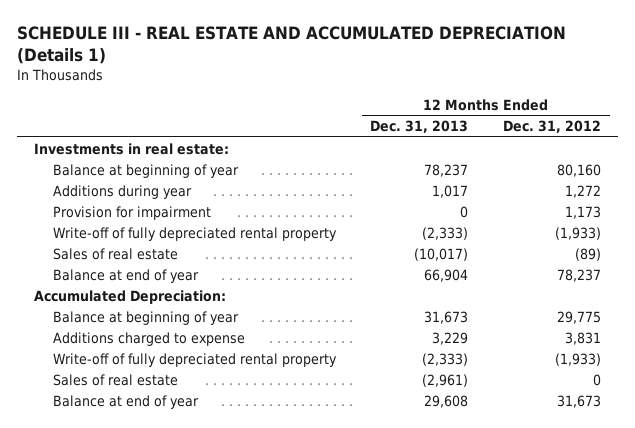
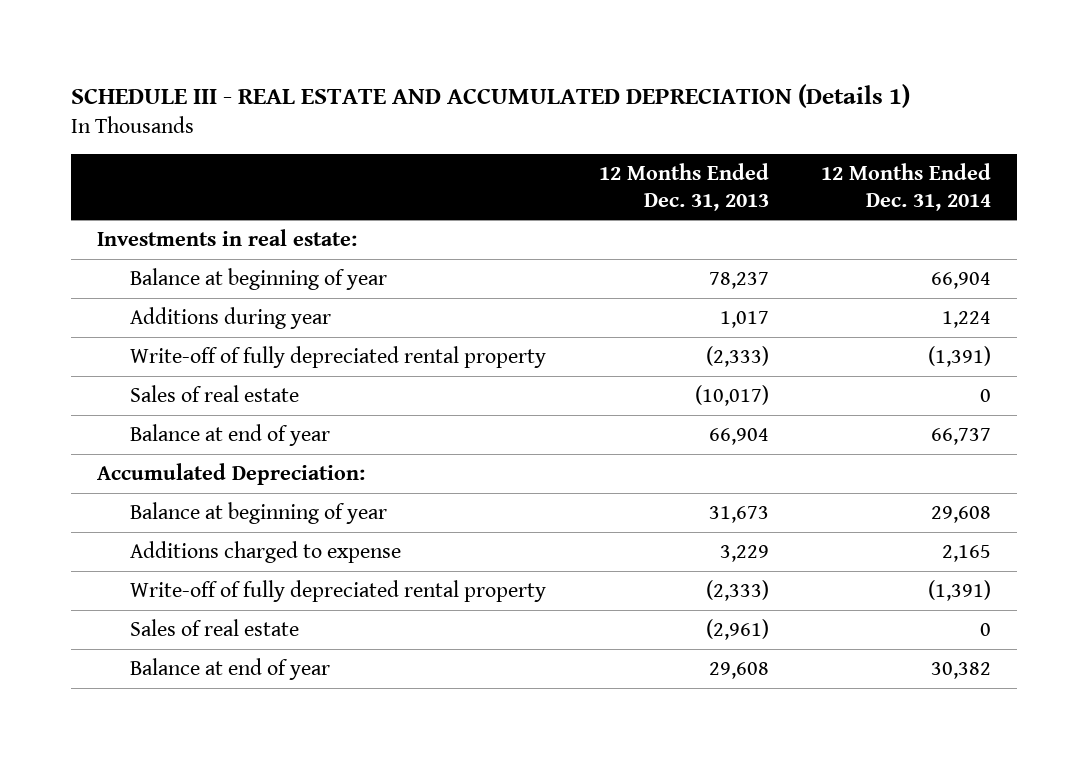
[502,120,601,134] Dec. 31, 2012 -> none
none -> [820,162,991,211] 12 Months Ended Dec. 31, 2014
[52,205,211,220] Provision for impairment -> none

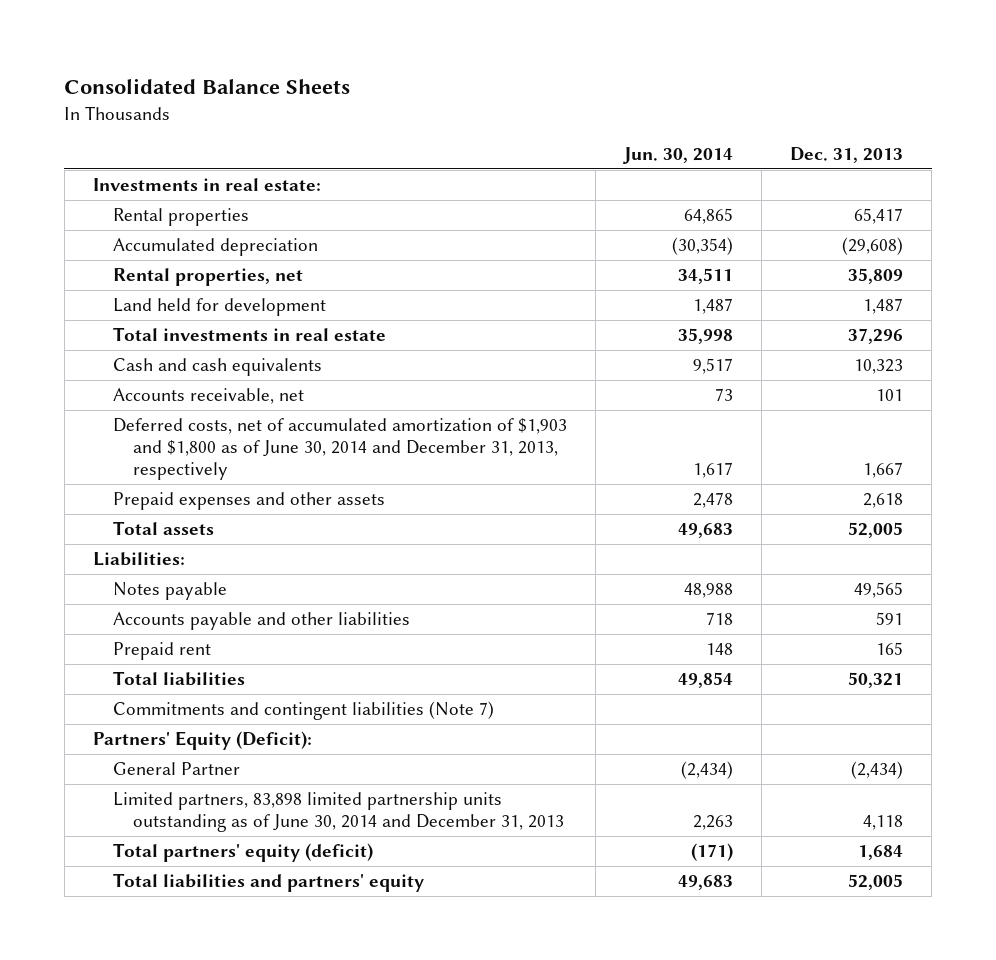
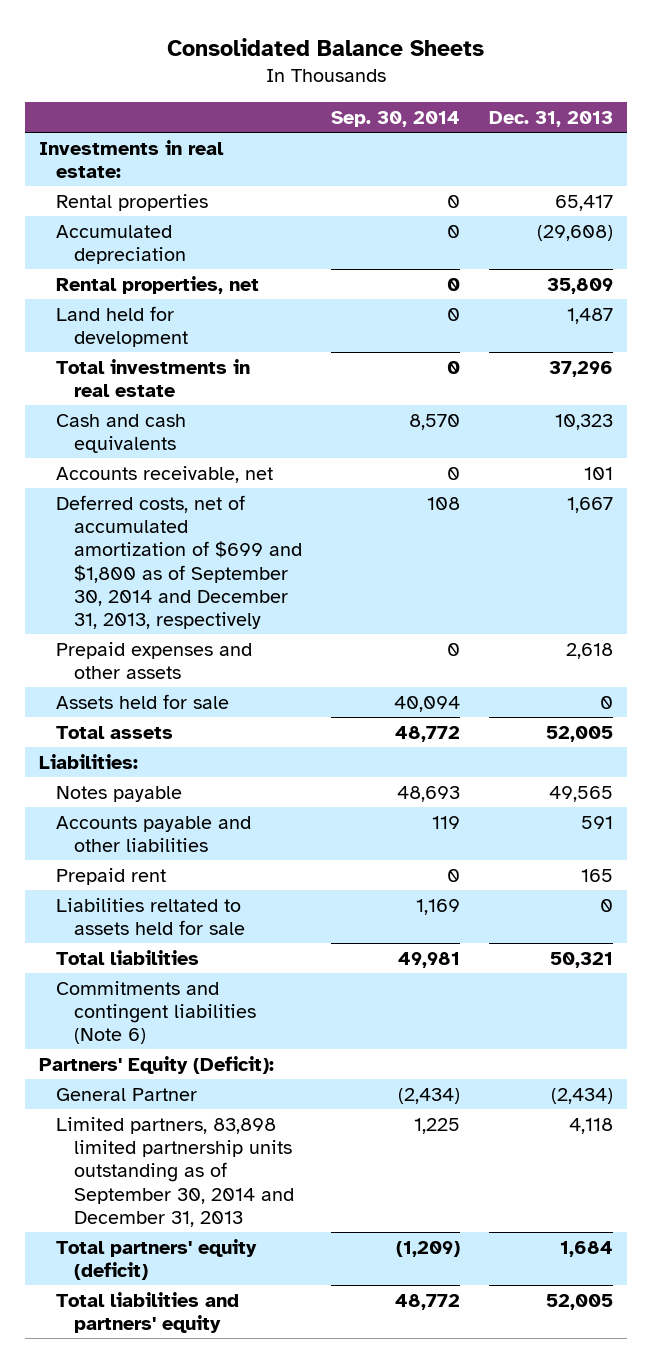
[622,147,733,165] Jun. 30, 2014 -> none
none -> [330,110,460,127] Sep. 30, 2014
[112,418,567,481] Deferred costs, net of accumulated amortization of $1,903 and $1,800 as of June 30, 2014 and December 31, 2013, respectively -> [56,494,302,630] Deferred costs, net of accumulated amortization of $699 and $1,800 as of September 30, 2014 and December 31, 2013, respectively
none -> [56,693,230,709] Assets held for sale
none -> [56,897,245,935] Liabilities reltated to assets held for sale
[112,701,494,721] Commitments and contingent liabilities (Note 7) -> [56,980,256,1045] Commitments and contingent liabilities (Note 6)
[112,792,564,833] Limited partners, 83,898 limited partnership units outstanding as of June 30, 2014 and December 31, 2013 -> [56,1116,294,1227] Limited partners, 83,898 limited partnership units outstanding as of September 30, 2014 and December 31, 2013

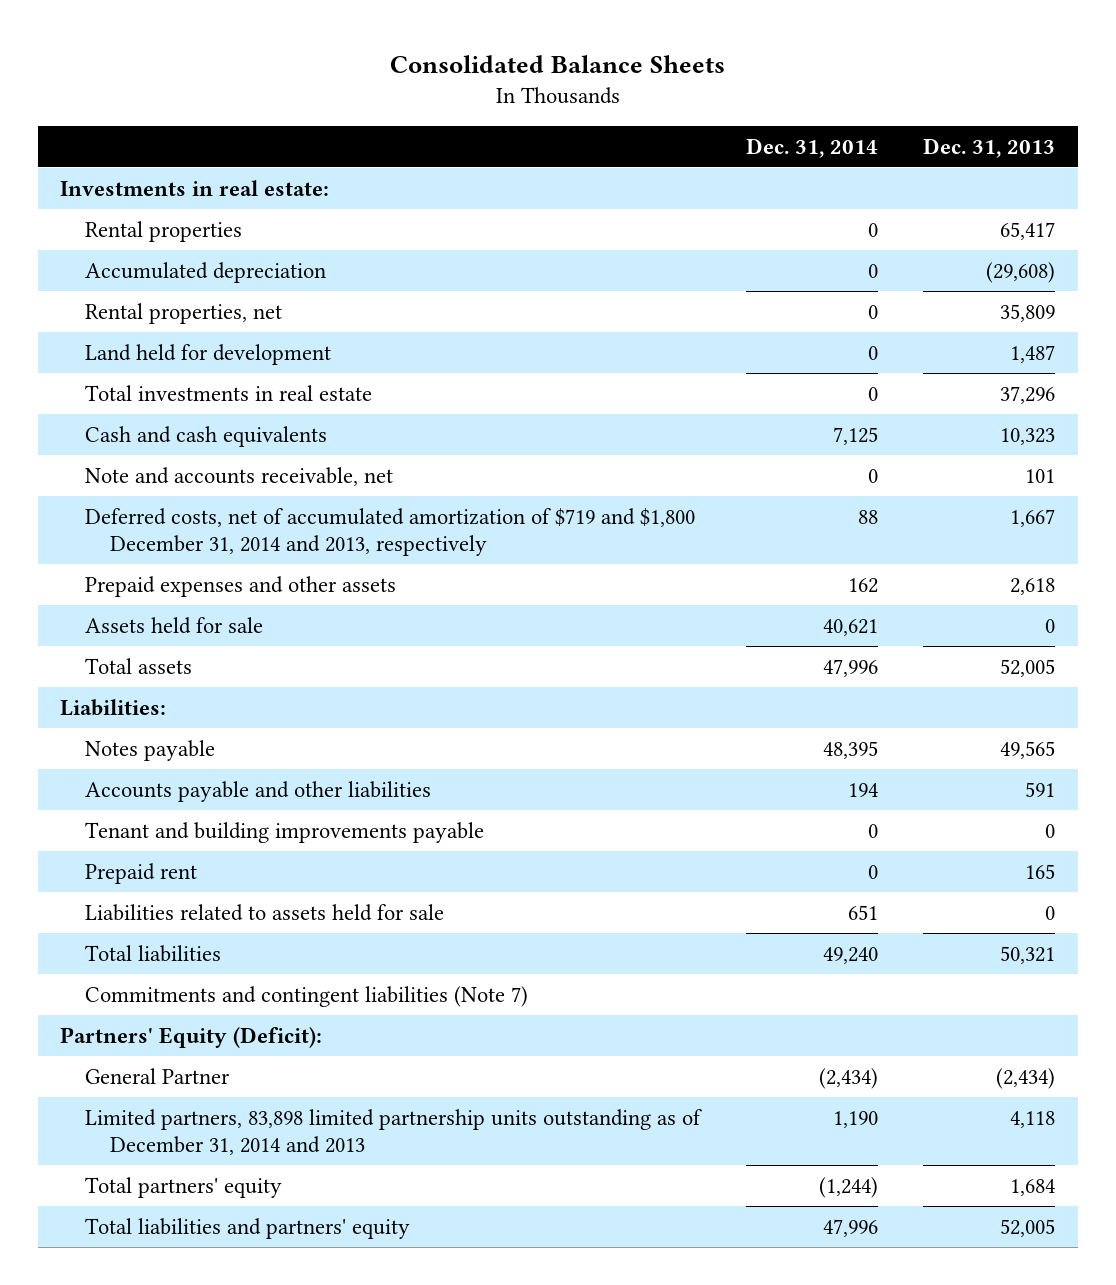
[330,110,460,127] Sep. 30, 2014 -> none
none -> [745,137,878,158] Dec. 31, 2014
[56,465,274,483] Accounts receivable, net -> [85,466,394,486] Note and accounts receivable, net
[56,494,302,630] Deferred costs, net of accumulated amortization of $699 and $1,800 as of September 30, 2014 and December 31, 2013, respectively -> [85,507,696,556] Deferred costs, net of accumulated amortization of $719 and $1,800 December 31, 2014 and 2013, respectively
none -> [85,821,485,843] Tenant and building improvements payable
[56,897,245,935] Liabilities reltated to assets held for sale -> [85,903,445,921] Liabilities related to assets held for sale
[56,980,256,1045] Commitments and contingent liabilities (Note 6) -> [85,985,529,1007] Commitments and contingent liabilities (Note 7)
[56,1116,294,1227] Limited partners, 83,898 limited partnership units outstanding as of September 30, 2014 and December 31, 2013 -> [85,1108,703,1155] Limited partners, 83,898 limited partnership units outstanding as of December 31, 2014 and 2013
[56,1238,258,1280] Total partners' equity (deficit) -> [85,1176,283,1198] Total partners' equity

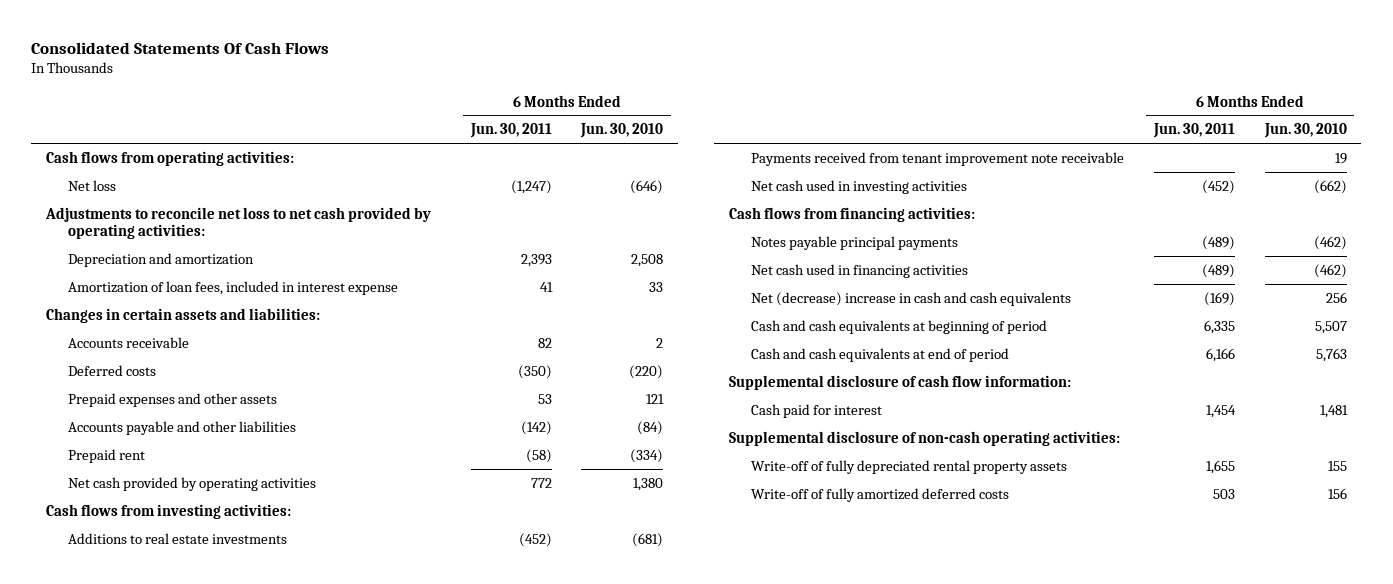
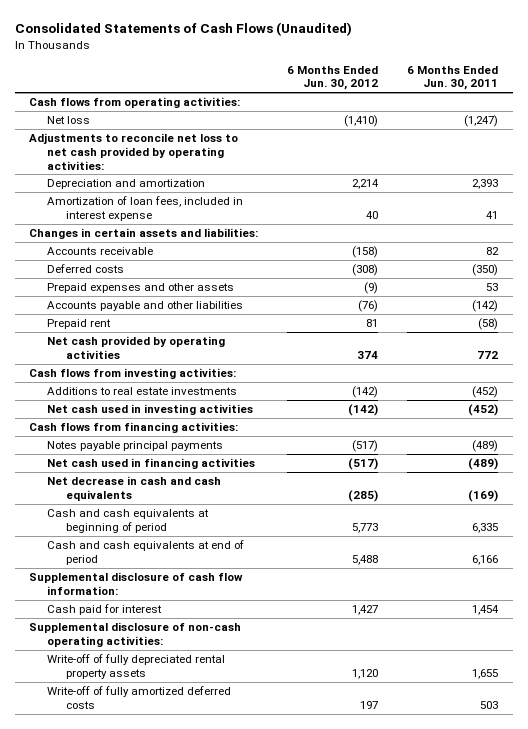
[31,41,330,54] Consolidated Statements Of Cash Flows -> [14,22,352,37] Consolidated Statements of Cash Flows (Unaudited)
[580,123,664,139] Jun. 30, 2010 -> none
none -> [287,65,379,91] 6 Months Ended Jun. 30, 2012
[751,151,1125,166] Payments received from tenant improvement note receivable -> none
[751,291,1072,306] Net (decrease) increase in cash and cash equivalents -> [47,476,222,501] Net decrease in cash and cash equivalents

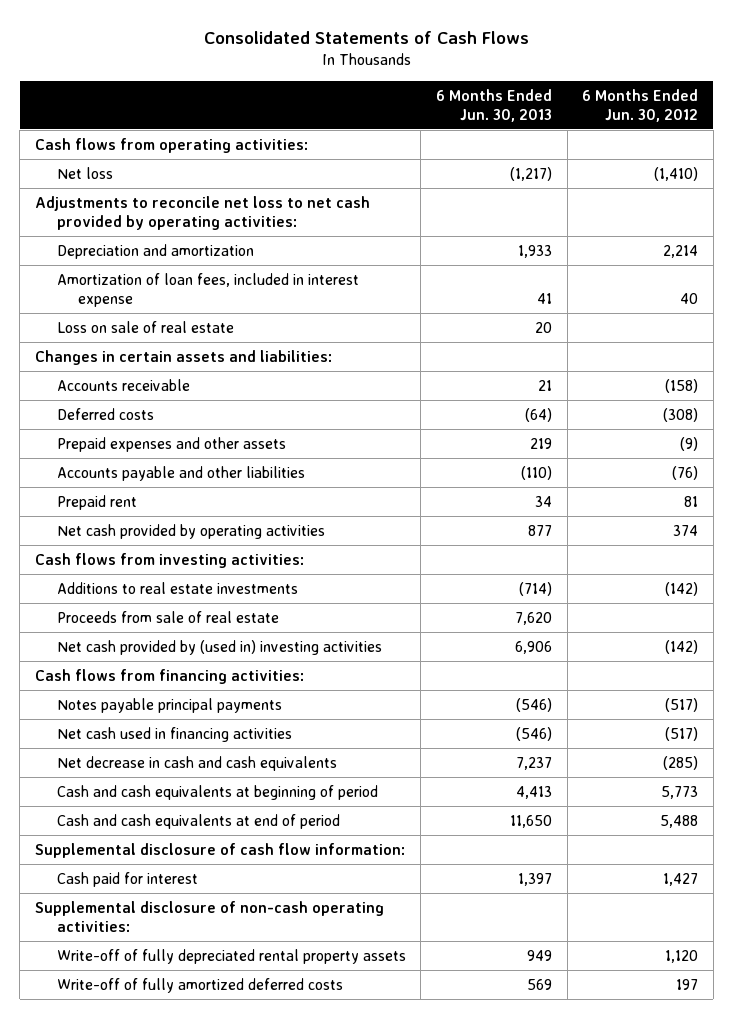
[14,22,352,37] Consolidated Statements of Cash Flows (Unaudited) -> [203,31,529,45] Consolidated Statements of Cash Flows
[407,65,499,91] 6 Months Ended Jun. 30, 2011 -> none
none -> [435,88,552,122] 6 Months Ended Jun. 30, 2013
none -> [56,320,234,333] Loss on sale of real estate
none -> [56,610,279,623] Proceeds from sale of real estate
[47,404,254,416] Net cash used in investing activities -> [56,639,382,655] Net cash provided by (used in) investing activities

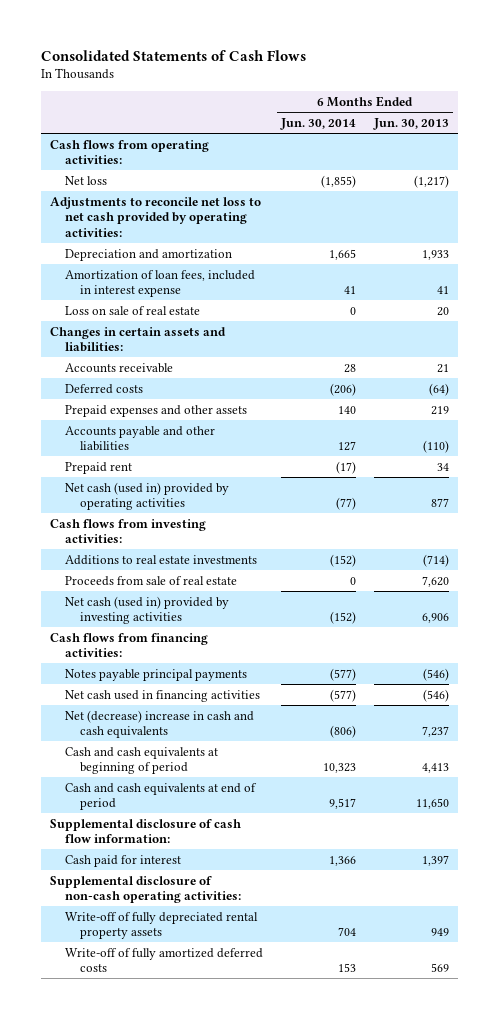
[582,88,699,122] 6 Months Ended Jun. 30, 2012 -> none
none -> [280,118,357,131] Jun. 30, 2014
[56,523,325,539] Net cash provided by operating activities -> [65,481,230,511] Net cash (used in) provided by operating activities
[56,639,382,655] Net cash provided by (used in) investing activities -> [65,595,230,625] Net cash (used in) provided by investing activities
[56,755,337,771] Net decrease in cash and cash equivalents -> [65,709,255,739] Net (decrease) increase in cash and cash equivalents

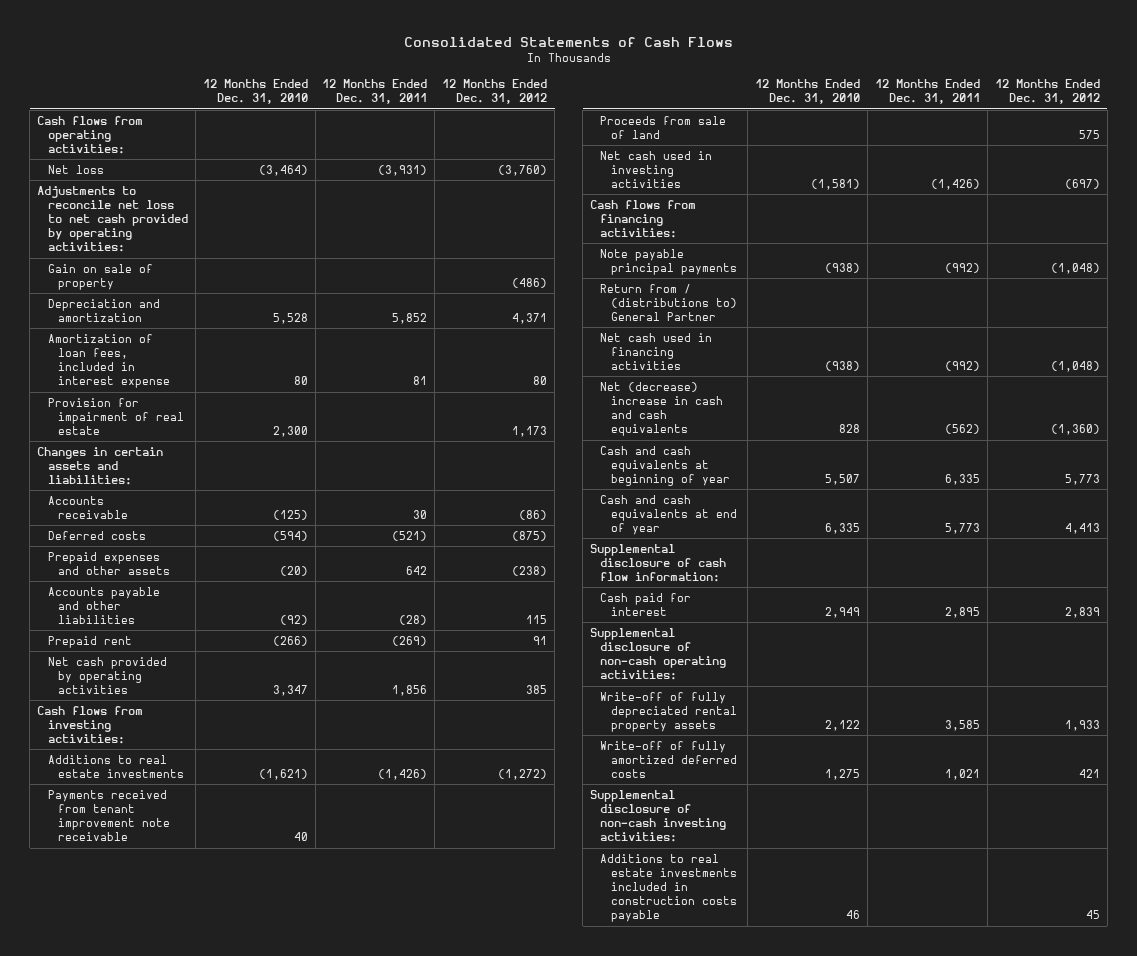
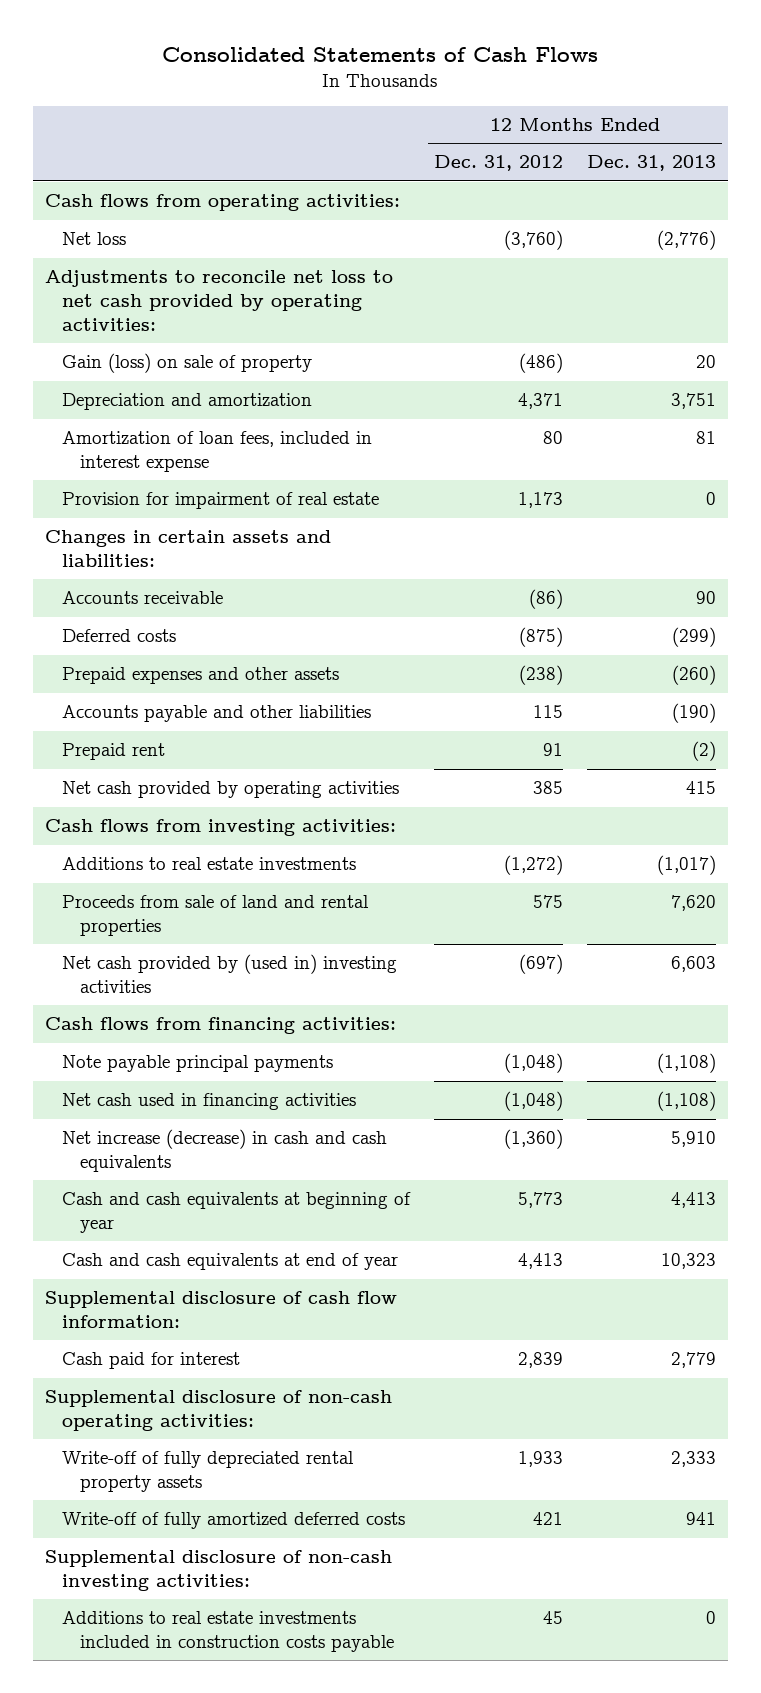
[202,79,308,105] 12 Months Ended Dec. 31, 2010 -> none
[322,79,428,105] 12 Months Ended Dec. 31, 2011 -> none
none -> [587,155,717,172] Dec. 31, 2013
[47,263,153,290] Gain on sale of property -> [62,353,313,374] Gain (loss) on sale of property
[47,789,171,842] Payments received from tenant improvement note receivable -> none
[600,115,727,139] Proceeds from sale of land -> [62,895,370,937] Proceeds from sale of land and rental properties
[600,150,713,189] Net cash used in investing activities -> [62,954,398,994] Net cash provided by (used in) investing activities
[600,283,737,322] Return from / (distributions to) General Partner -> none
[600,381,723,437] Net (decrease) increase in cash and cash equivalents -> [62,1129,388,1173] Net increase (decrease) in cash and cash equivalents

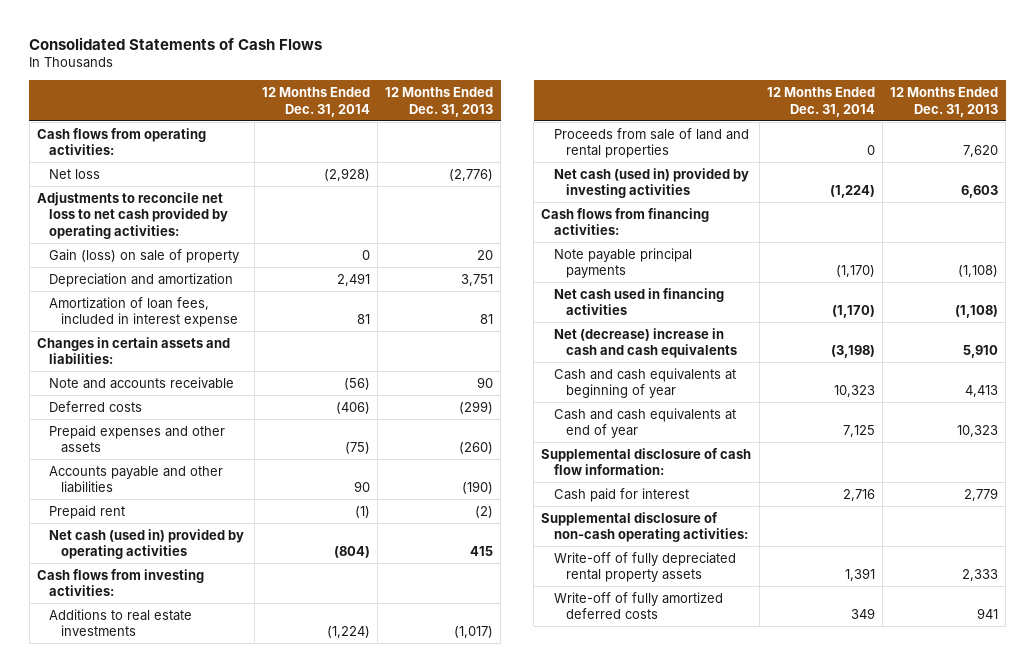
[434,155,564,172] Dec. 31, 2012 -> none
none -> [262,87,371,117] 12 Months Ended Dec. 31, 2014
[62,492,380,510] Provision for impairment of real estate -> none
[62,591,224,605] Accounts receivable -> [49,376,235,389] Note and accounts receivable
[62,781,400,799] Net cash provided by operating activities -> [49,528,245,560] Net cash (used in) provided by operating activities
[62,954,398,994] Net cash provided by (used in) investing activities -> [553,167,749,199] Net cash (used in) provided by investing activities
[62,1129,388,1173] Net increase (decrease) in cash and cash equivalents -> [553,327,738,359] Net (decrease) increase in cash and cash equivalents
[44,1550,392,1592] Supplemental disclosure of non-cash investing activities: -> none
[62,1611,395,1653] Additions to real estate investments included in construction costs payable -> none

